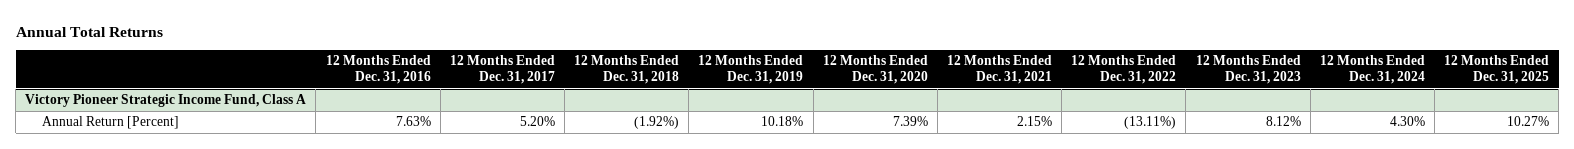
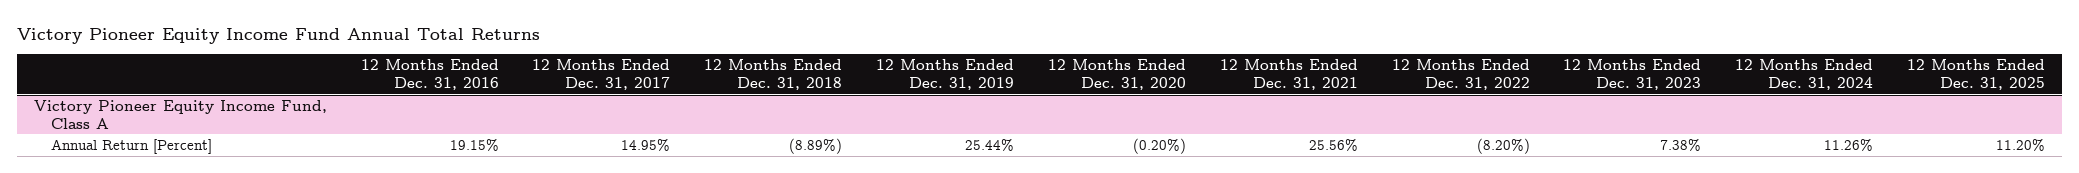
[15,26,163,37] Annual Total Returns -> [16,27,540,44] Victory Pioneer Equity Income Fund Annual Total Returns
[25,94,307,108] Victory Pioneer Strategic Income Fund, Class A -> [33,99,327,129] Victory Pioneer Equity Income Fund, Class A
[395,116,431,127] 7.63% -> [449,137,499,151] 19.15%
[519,116,555,127] 5.20% -> [621,137,671,151] 14.95%
[634,116,680,130] (1.92%) -> [789,137,843,154] (8.89%)
[761,116,804,127] 10.18% -> [965,137,1015,151] 25.44%
[892,116,928,127] 7.39% -> [1132,137,1186,154] (0.20%)
[1016,116,1052,127] 2.15% -> [1308,137,1358,151] 25.56%
[1124,116,1177,130] (13.11%) -> [1476,137,1530,154] (8.20%)
[1265,116,1301,127] 8.12% -> [1660,137,1702,151] 7.38%
[1389,116,1425,127] 4.30% -> [1824,137,1874,151] 11.26%
[1507,116,1550,127] 10.27% -> [1995,137,2045,151] 11.20%

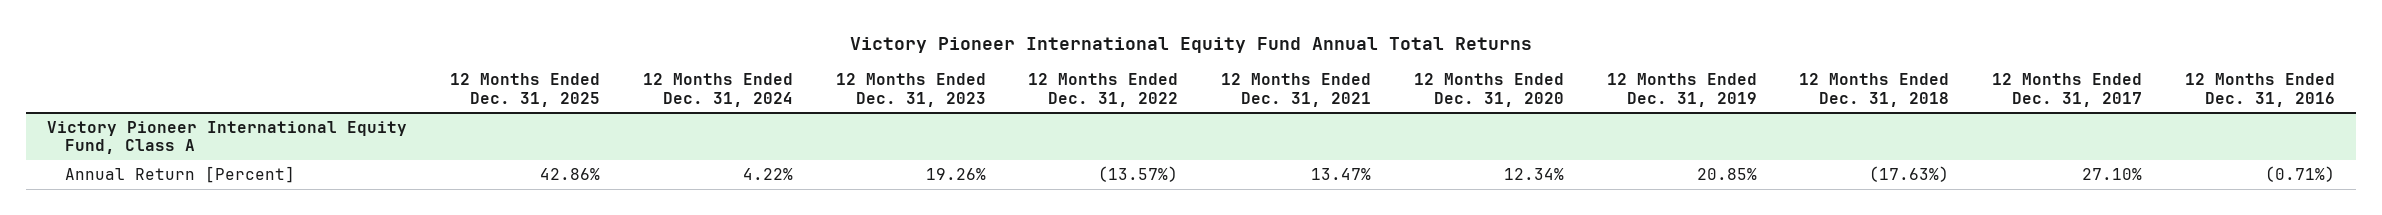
[16,27,540,44] Victory Pioneer Equity Income Fund Annual Total Returns -> [850,36,1533,53] Victory Pioneer International Equity Fund Annual Total Returns
[33,99,327,129] Victory Pioneer Equity Income Fund, Class A -> [47,121,408,155] Victory Pioneer International Equity Fund, Class A
[449,137,499,151] 19.15% -> [2265,166,2336,183] (0.71%)
[621,137,671,151] 14.95% -> [2082,168,2143,181] 27.10%
[789,137,843,154] (8.89%) -> [1869,166,1950,183] (17.63%)
[965,137,1015,151] 25.44% -> [1696,168,1757,181] 20.85%
[1132,137,1186,154] (0.20%) -> [1503,168,1564,181] 12.34%
[1308,137,1358,151] 25.56% -> [1311,168,1372,181] 13.47%
[1476,137,1530,154] (8.20%) -> [1098,166,1179,183] (13.57%)
[1660,137,1702,151] 7.38% -> [925,168,986,181] 19.26%
[1824,137,1874,151] 11.26% -> [742,168,793,181] 4.22%
[1995,137,2045,151] 11.20% -> [539,168,600,181] 42.86%

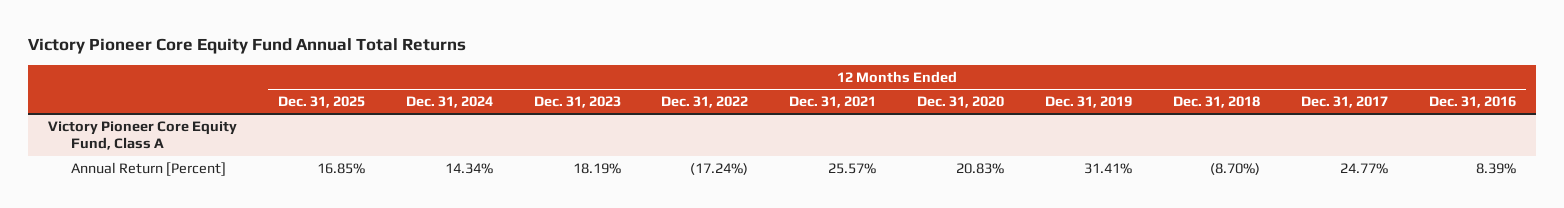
[850,36,1533,53] Victory Pioneer International Equity Fund Annual Total Returns -> [27,38,466,55] Victory Pioneer Core Equity Fund Annual Total Returns
[47,121,408,155] Victory Pioneer International Equity Fund, Class A -> [48,120,238,151] Victory Pioneer Core Equity Fund, Class A
[539,168,600,181] 42.86% -> [316,162,365,174] 16.85%
[742,168,793,181] 4.22% -> [444,162,493,174] 14.34%
[925,168,986,181] 19.26% -> [572,162,621,174] 18.19%
[1098,166,1179,183] (13.57%) -> [690,162,749,175] (17.24%)
[1311,168,1372,181] 13.47% -> [828,162,877,174] 25.57%
[1503,168,1564,181] 12.34% -> [956,162,1005,174] 20.83%
[1696,168,1757,181] 20.85% -> [1084,162,1133,174] 31.41%
[1869,166,1950,183] (17.63%) -> [1209,162,1260,175] (8.70%)
[2082,168,2143,181] 27.10% -> [1339,162,1388,174] 24.77%
[2265,166,2336,183] (0.71%) -> [1475,162,1516,174] 8.39%

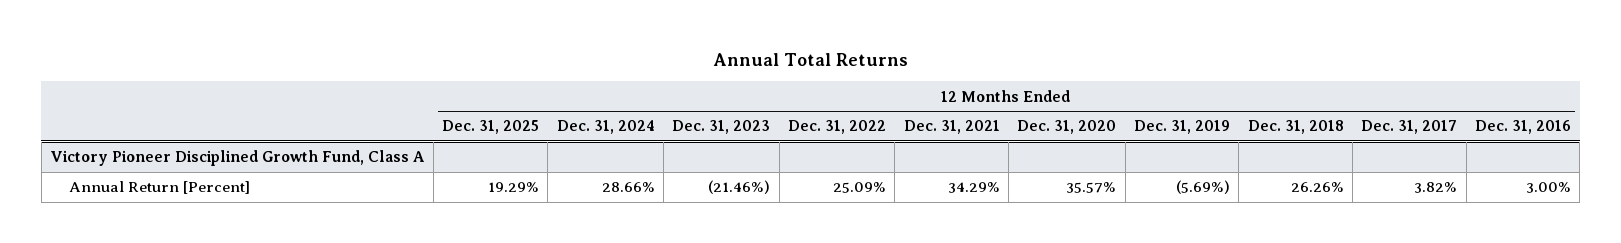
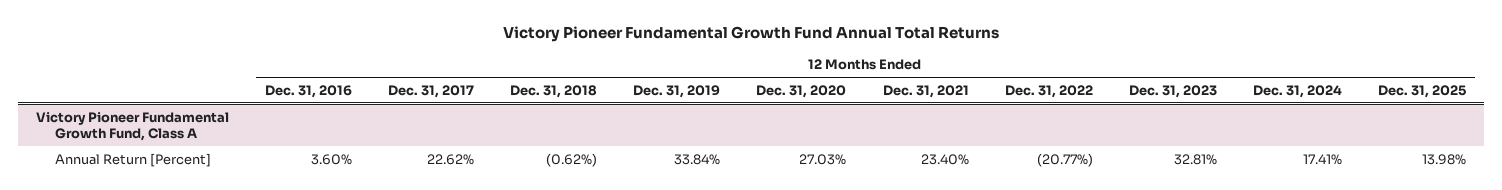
[712,52,908,66] Annual Total Returns -> [502,26,999,43] Victory Pioneer Fundamental Growth Fund Annual Total Returns
[50,150,426,167] Victory Pioneer Disciplined Growth Fund, Class A -> [35,111,229,142] Victory Pioneer Fundamental Growth Fund, Class A
[487,182,539,193] 19.29% -> [1421,153,1466,165] 13.98%
[601,182,655,193] 28.66% -> [1302,153,1342,165] 17.41%
[708,180,771,195] (21.46%) -> [1173,153,1217,165] 32.81%
[832,182,886,194] 25.09% -> [1036,152,1093,167] (20.77%)
[947,182,1000,194] 34.29% -> [920,153,969,165] 23.40%
[1066,182,1117,194] 35.57% -> [799,153,847,165] 27.03%
[1176,180,1231,195] (5.69%) -> [674,153,721,165] 33.84%
[1290,182,1344,193] 26.26% -> [546,152,598,167] (0.62%)
[1414,182,1458,194] 3.82% -> [427,153,475,165] 22.62%
[1526,182,1572,194] 3.00% -> [311,153,353,165] 3.60%

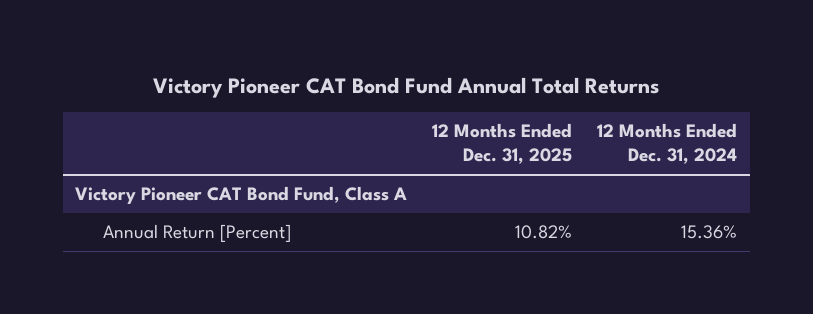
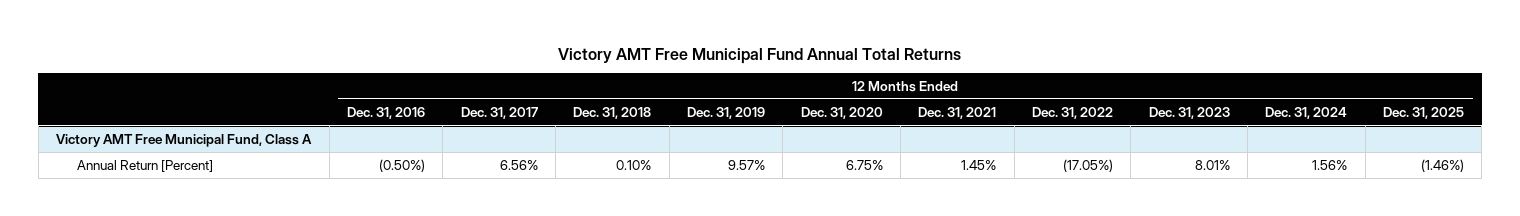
[153,76,660,98] Victory Pioneer CAT Bond Fund Annual Total Returns -> [558,47,962,64] Victory AMT Free Municipal Fund Annual Total Returns
none -> [346,106,425,119] Dec. 31, 2016
none -> [460,106,538,119] Dec. 31, 2017
none -> [573,106,652,119] Dec. 31, 2018
none -> [686,106,765,119] Dec. 31, 2019
none -> [800,106,883,119] Dec. 31, 2020
none -> [918,106,997,119] Dec. 31, 2021
none -> [1031,106,1113,119] Dec. 31, 2022
none -> [1148,106,1230,119] Dec. 31, 2023
[75,186,408,205] Victory Pioneer CAT Bond Fund, Class A -> none
none -> [56,133,313,147] Victory AMT Free Municipal Fund, Class A
[515,225,573,240] 10.82% -> [1420,158,1464,172] (1.46%)
[681,225,738,240] 15.36% -> [1312,159,1348,170] 1.56%

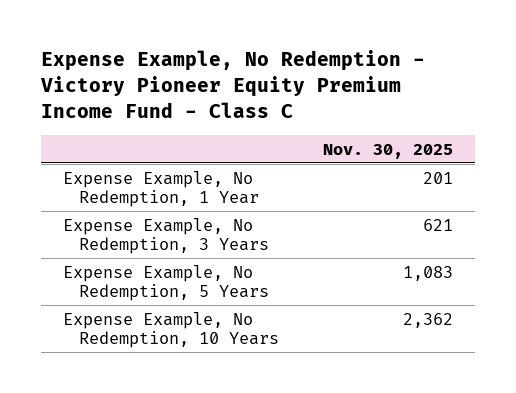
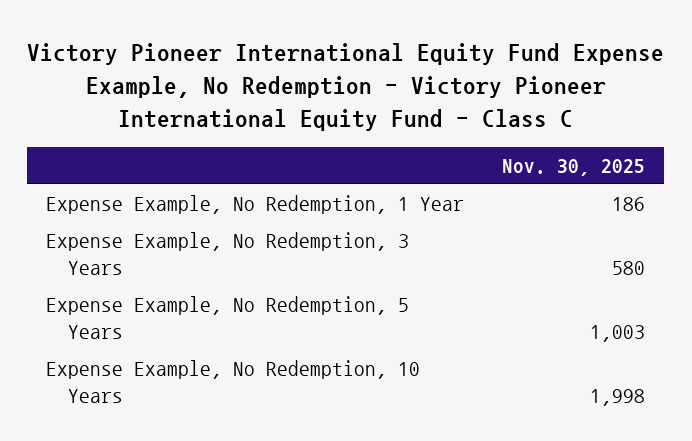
[39,50,425,119] Expense Example, No Redemption - Victory Pioneer Equity Premium Income Fund - Class C -> [26,42,664,131] Victory Pioneer International Equity Fund Expense Example, No Redemption - Victory Pioneer International Equity Fund - Class C
[422,171,453,184] 201 -> [612,197,646,212] 186
[422,218,453,231] 621 -> [612,260,646,275] 580
[402,265,453,281] 1,083 -> [590,324,646,342] 1,003
[402,312,453,328] 2,362 -> [590,388,646,406] 1,998

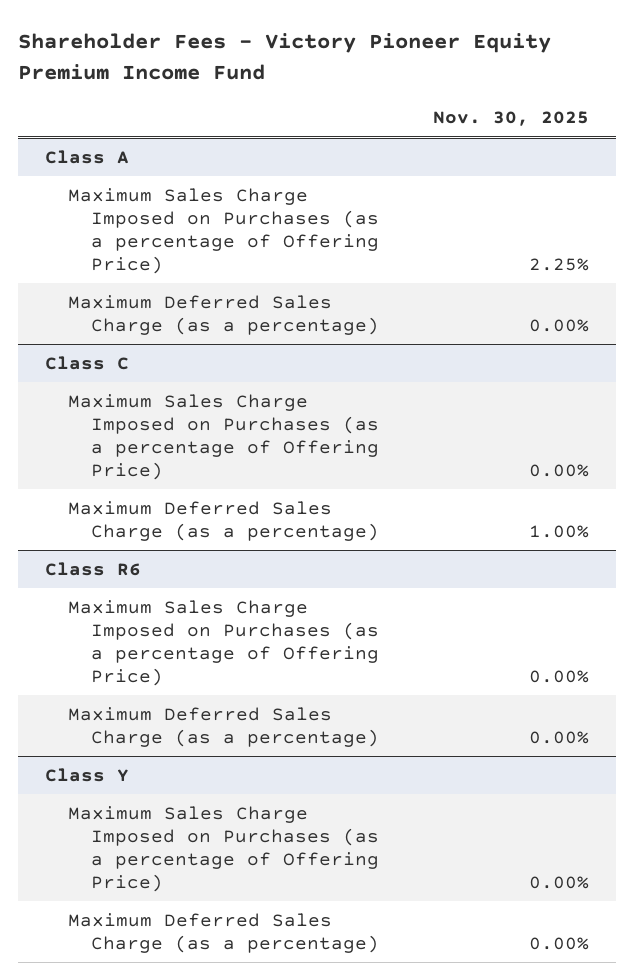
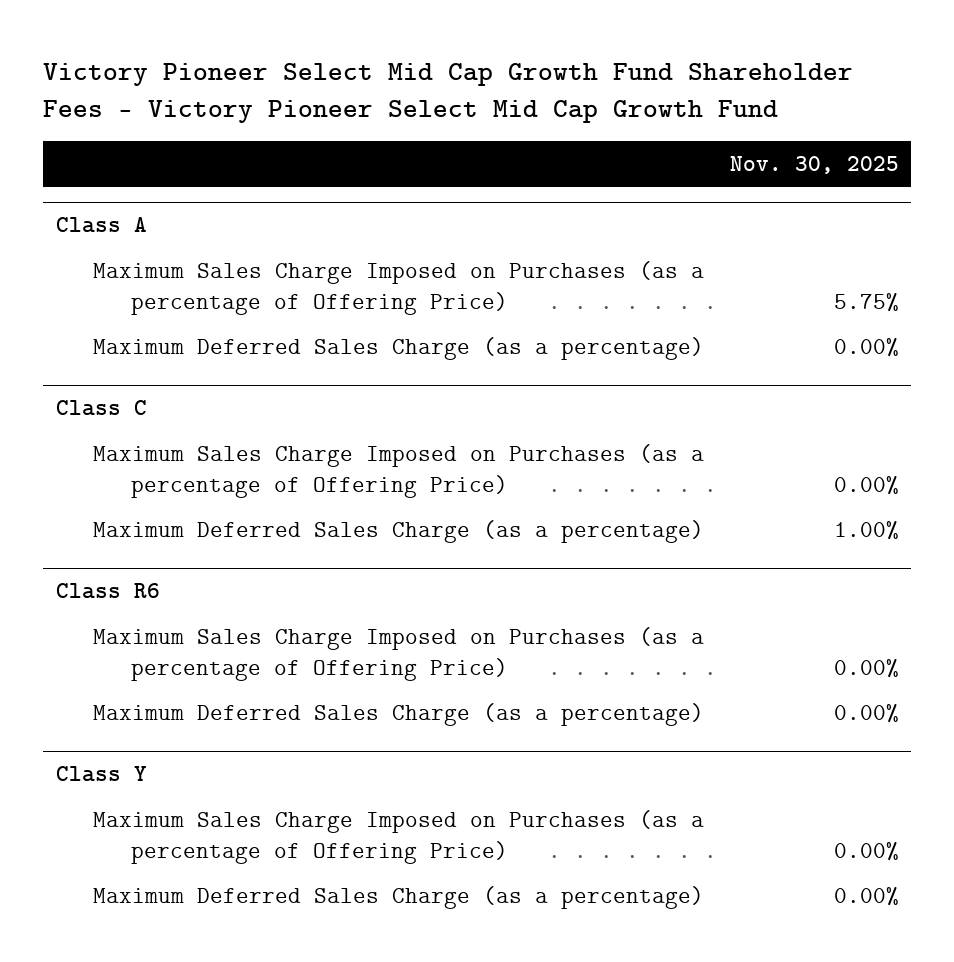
[17,33,551,80] Shareholder Fees - Victory Pioneer Equity Premium Income Fund -> [43,63,854,124] Victory Pioneer Select Mid Cap Growth Fund Shareholder Fees - Victory Pioneer Select Mid Cap Growth Fund
[528,257,589,271] 2.25% -> [833,292,899,312] 5.75%

